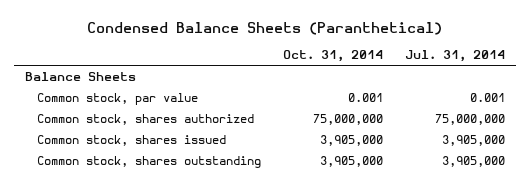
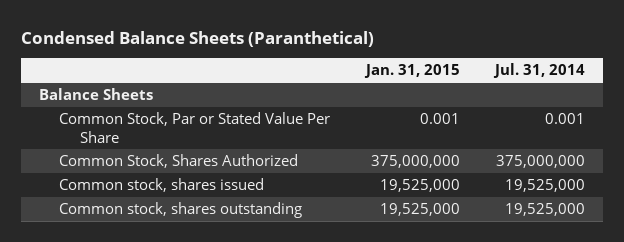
[283,50,384,63] Oct. 31, 2014 -> none
none -> [363,64,460,79] Jan. 31, 2015
[37,92,199,105] Common stock, par value -> [59,112,331,143] Common Stock, Par or Stated Value Per Share
[37,113,255,125] Common stock, shares authorized -> [59,154,299,169] Common Stock, Shares Authorized
[435,113,506,125] 75,000,000 -> [496,155,586,169] 375,000,000
[442,134,506,146] 3,905,000 -> [505,179,586,193] 19,525,000
[442,155,506,167] 3,905,000 -> [505,203,586,217] 19,525,000

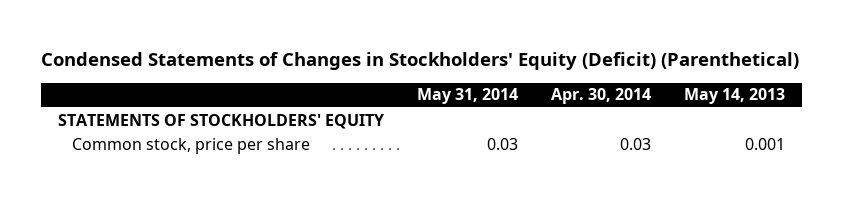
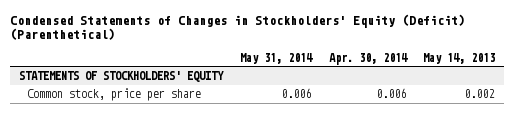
[486,137,518,150] 0.03 -> [281,88,312,99] 0.006
[620,137,652,150] 0.03 -> [376,88,407,99] 0.006
[745,137,786,150] 0.001 -> [465,89,496,99] 0.002

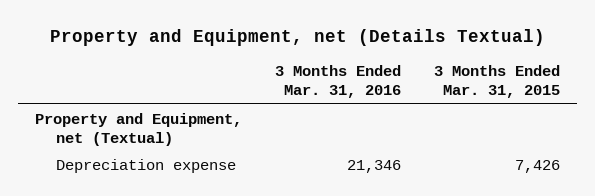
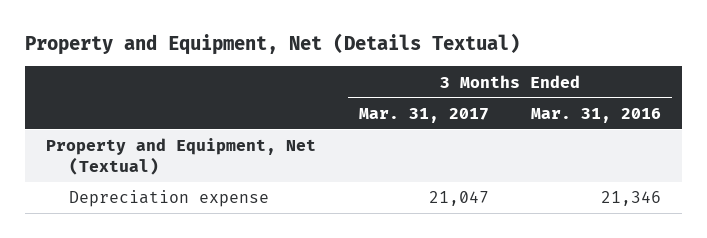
[49,29,545,47] Property and Equipment, net (Details Textual) -> [25,33,521,56] Property and Equipment, Net (Details Textual)
[434,65,561,99] 3 Months Ended Mar. 31, 2015 -> none
none -> [358,107,489,123] Mar. 31, 2017
[34,112,242,146] Property and Equipment, net (Textual) -> [46,138,317,175] Property and Equipment, Net (Textual)

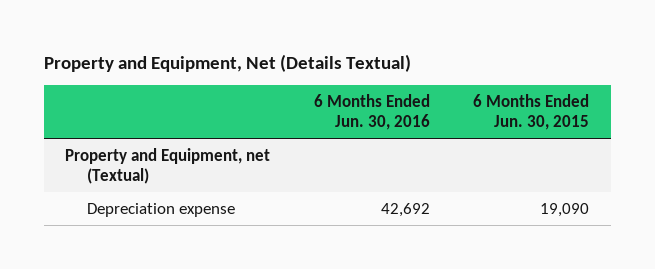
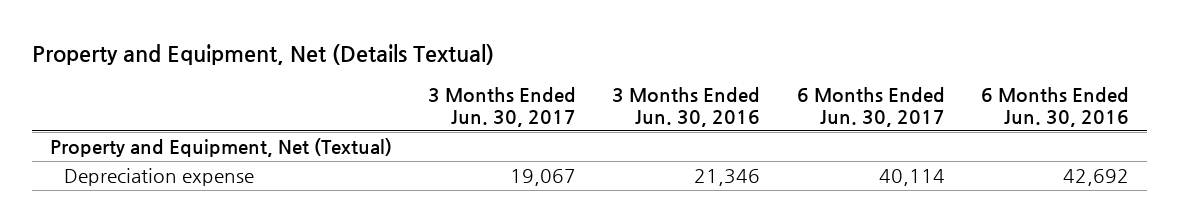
[473,93,590,131] 6 Months Ended Jun. 30, 2015 -> none
none -> [428,86,577,127] 3 Months Ended Jun. 30, 2017
none -> [612,86,761,127] 3 Months Ended Jun. 30, 2016
none -> [796,86,945,127] 6 Months Ended Jun. 30, 2017
[65,147,271,185] Property and Equipment, net (Textual) -> [50,137,393,157] Property and Equipment, Net (Textual)

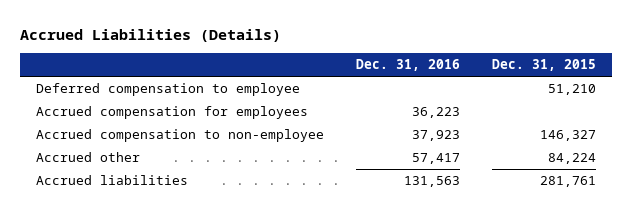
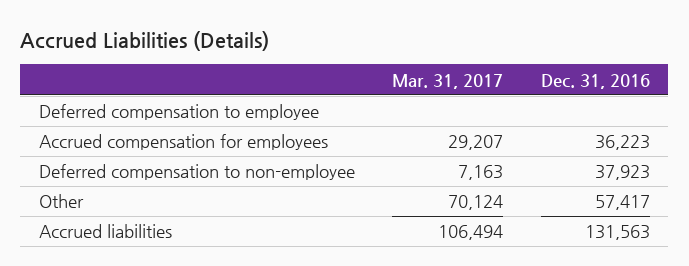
[491,59,596,72] Dec. 31, 2015 -> none
none -> [392,73,504,89] Mar. 31, 2017
[35,129,324,143] Accrued compensation to non-employee -> [39,164,356,181] Deferred compensation to non-employee
[35,152,140,163] Accrued other -> [39,194,85,209] Other

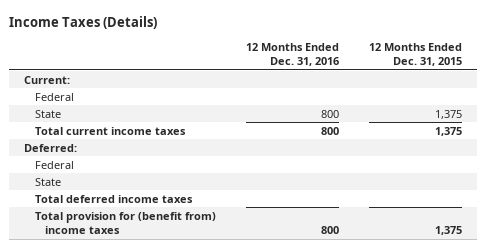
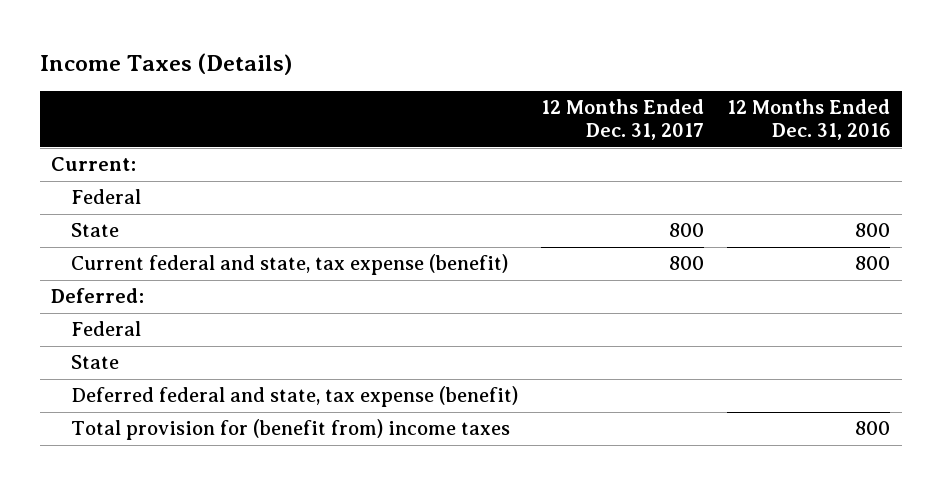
[369,42,463,67] 12 Months Ended Dec. 31, 2015 -> none
none -> [541,99,705,141] 12 Months Ended Dec. 31, 2017
[34,126,186,135] Total current income taxes -> none
none -> [71,254,509,276] Current federal and state, tax expense (benefit)
[34,194,193,203] Total deferred income taxes -> none
none -> [71,386,519,408] Deferred federal and state, tax expense (benefit)

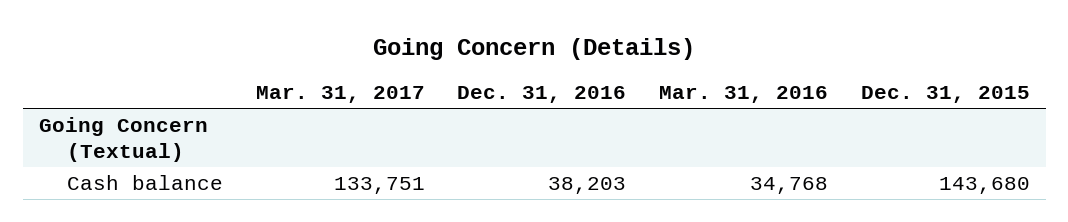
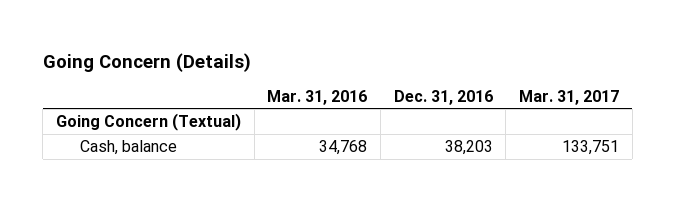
[860,86,1030,104] Dec. 31, 2015 -> none
[67,175,224,191] Cash balance -> [79,140,177,156] Cash, balance

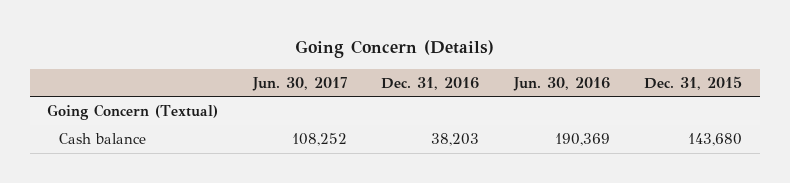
[267,89,368,105] Mar. 31, 2016 -> none
[518,89,619,105] Mar. 31, 2017 -> none
none -> [251,76,347,91] Jun. 30, 2017
none -> [512,76,610,91] Jun. 30, 2016
none -> [644,75,743,90] Dec. 31, 2015
[79,140,177,156] Cash, balance -> [58,133,146,145] Cash balance

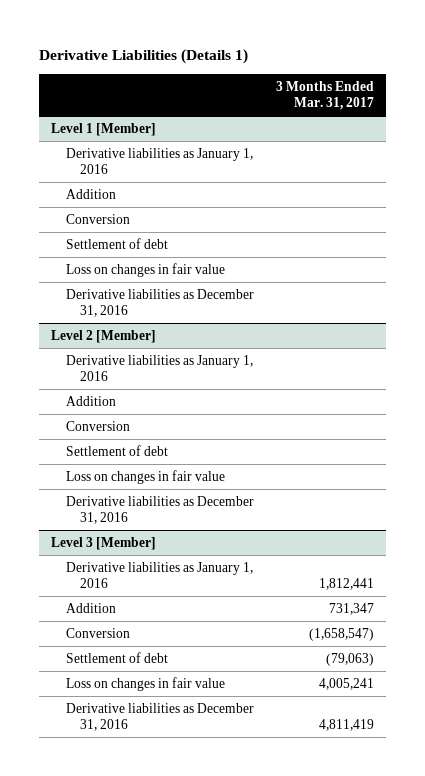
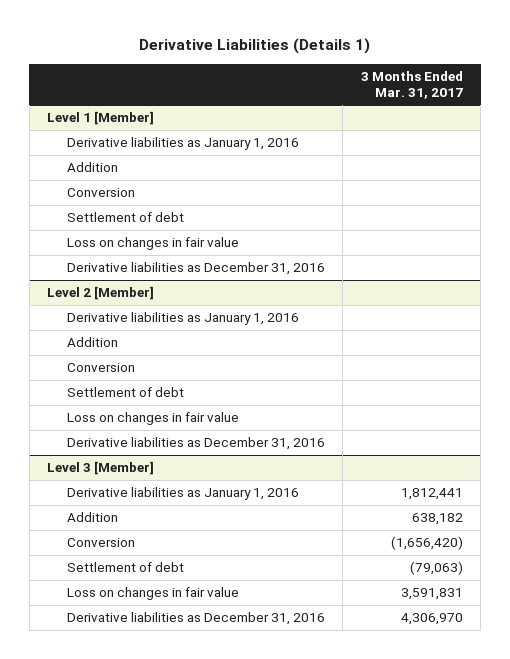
[329,603,375,616] 731,347 -> [411,513,463,526] 638,182
[309,628,375,642] (1,658,547) -> [390,536,463,551] (1,656,420)
[319,678,375,691] 4,005,241 -> [400,588,463,601] 3,591,831
[319,718,375,731] 4,811,419 -> [400,613,463,626] 4,306,970

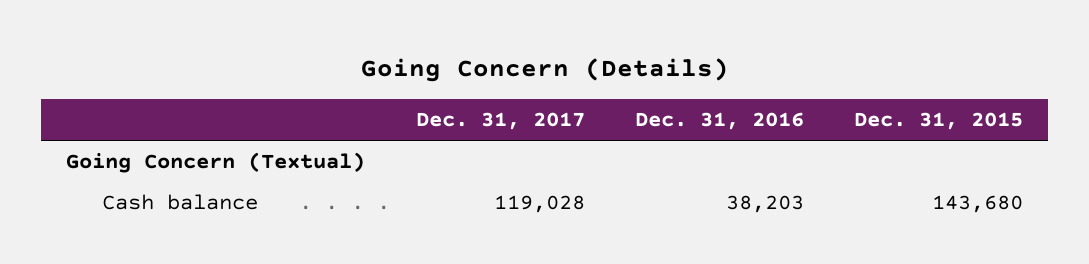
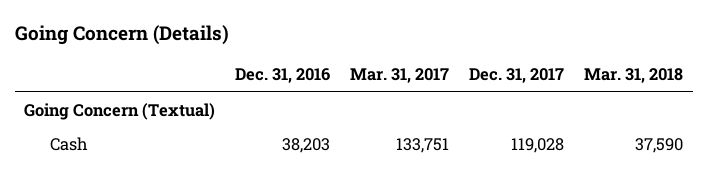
[854,112,1024,131] Dec. 31, 2015 -> none
none -> [350,68,450,84] Mar. 31, 2017
none -> [583,68,683,84] Mar. 31, 2018
[102,194,259,211] Cash balance -> [50,137,89,152] Cash

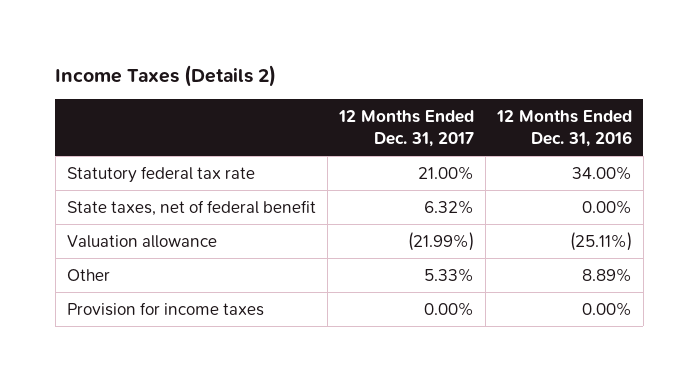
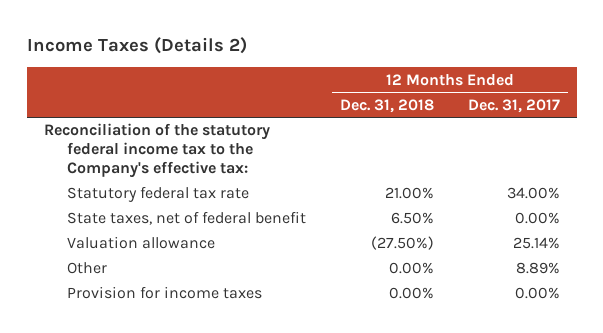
[495,109,632,147] 12 Months Ended Dec. 31, 2016 -> none
none -> [340,98,435,113] Dec. 31, 2018
none -> [43,123,270,179] Reconciliation of the statutory federal income tax to the Company's effective tax:
[417,165,474,180] 21.00% -> [506,187,560,200] 34.00%
[423,199,474,214] 6.32% -> [514,212,560,225] 0.00%
[407,231,474,251] (21.99%) -> [512,237,560,250] 25.14%
[423,267,474,282] 5.33% -> [515,262,560,275] 8.89%

